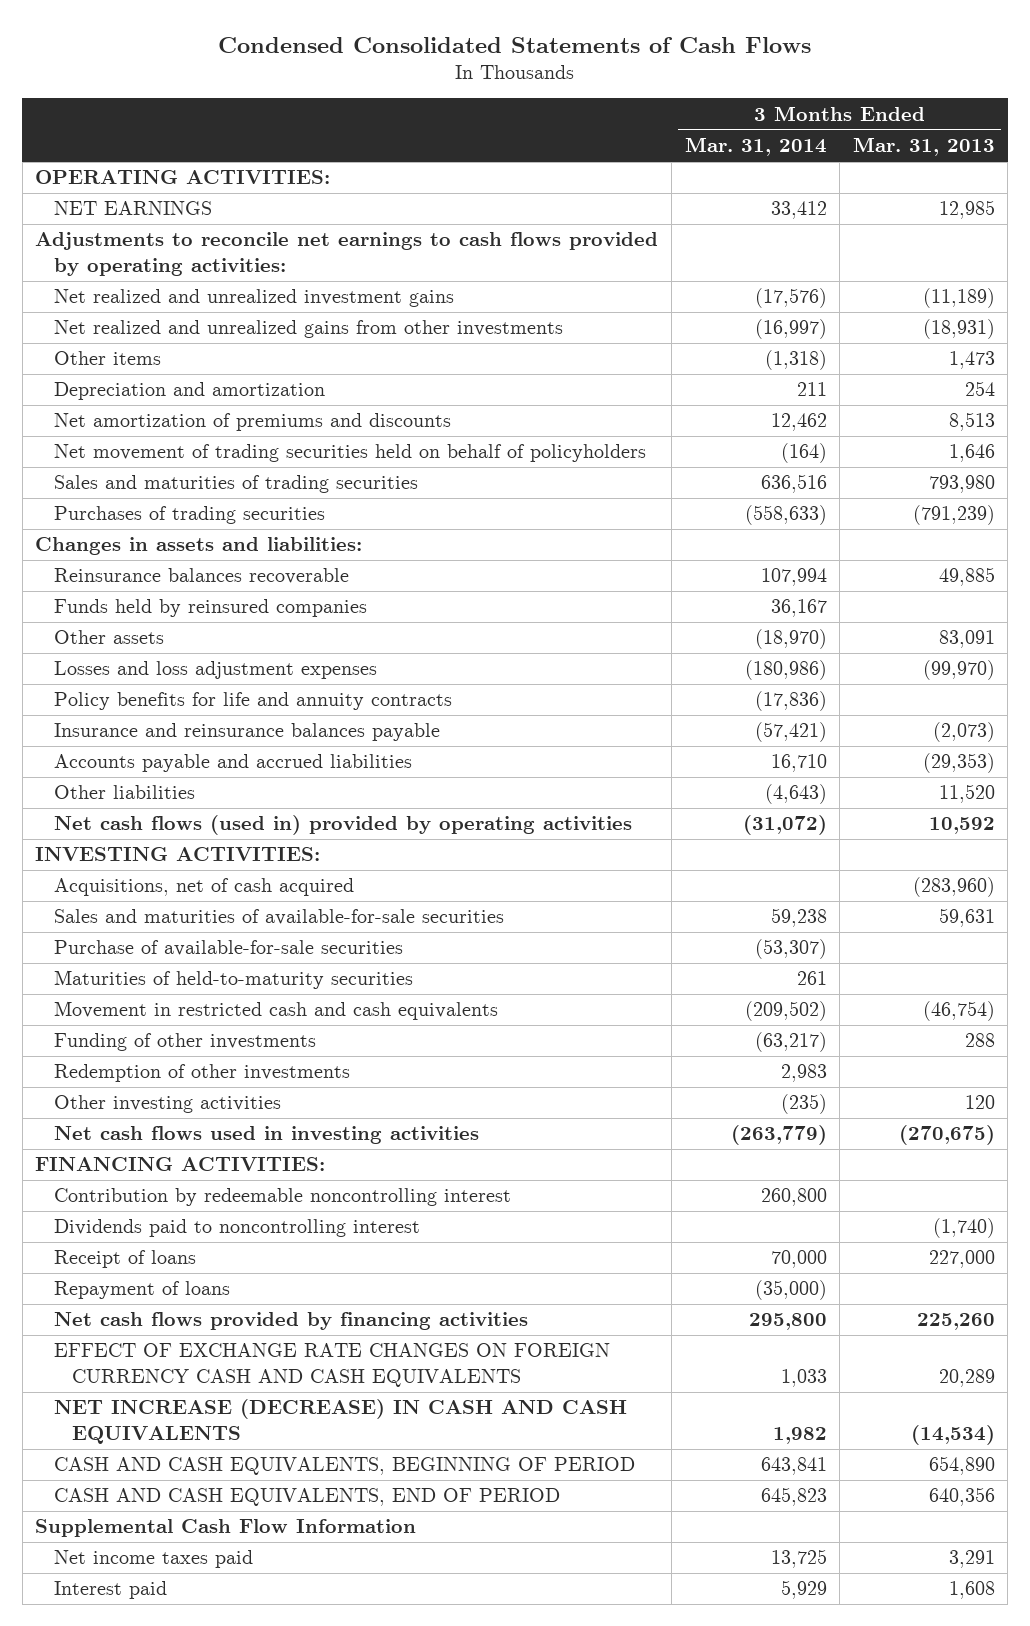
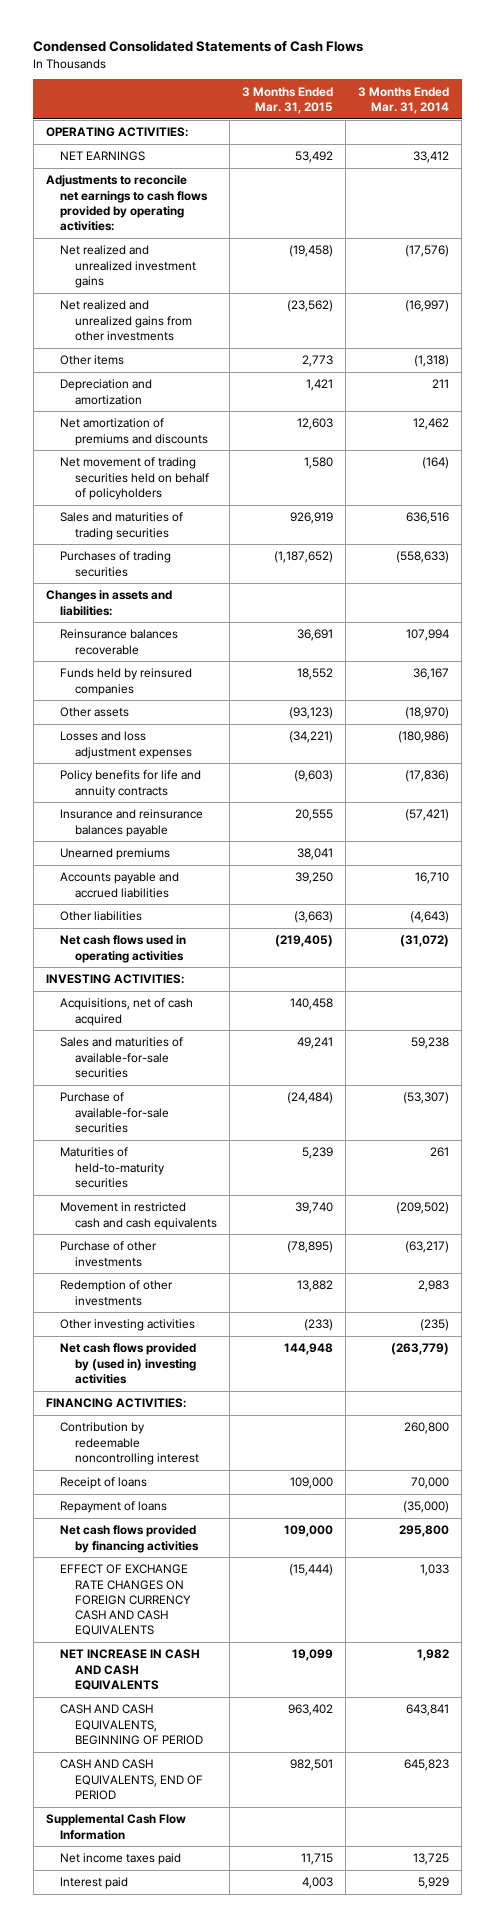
[852,137,995,157] Mar. 31, 2013 -> none
none -> [242,86,334,114] 3 Months Ended Mar. 31, 2015
none -> [60,848,171,861] Unearned premiums
[53,815,632,836] Net cash flows (used in) provided by operating activities -> [60,935,187,963] Net cash flows used in operating activities
[53,1033,316,1052] Funding of other investments -> [60,1241,158,1267] Purchase of other investments
[53,1126,479,1145] Net cash flows used in investing activities -> [60,1343,197,1384] Net cash flows provided by (used in) investing activities
[53,1219,420,1238] Dividends paid to noncontrolling interest -> none
[53,1399,627,1444] NET INCREASE (DECREASE) IN CASH AND CASH EQUIVALENTS -> [60,1649,201,1690] NET INCREASE IN CASH AND CASH EQUIVALENTS

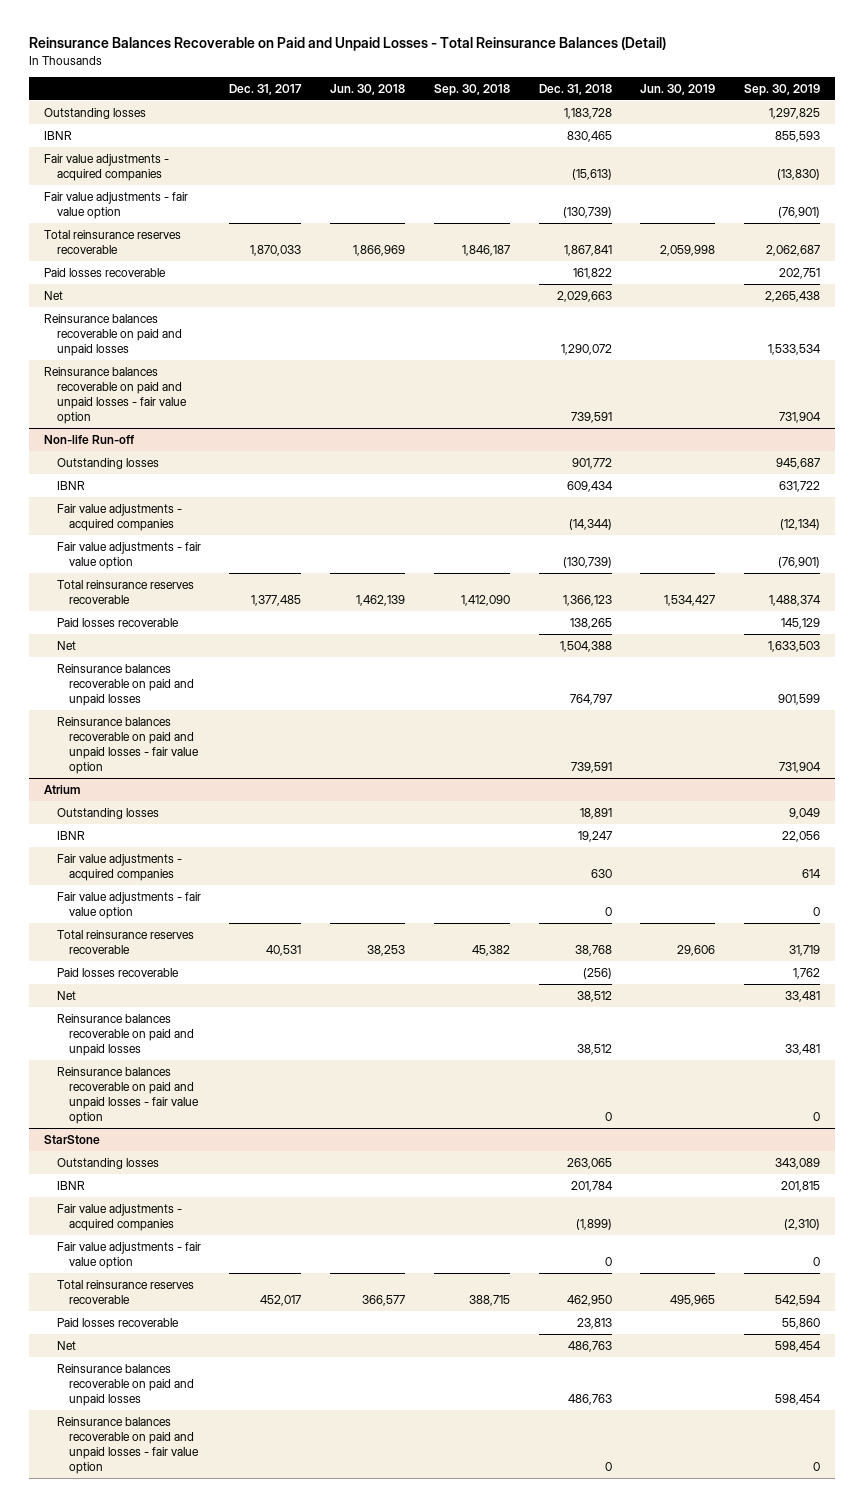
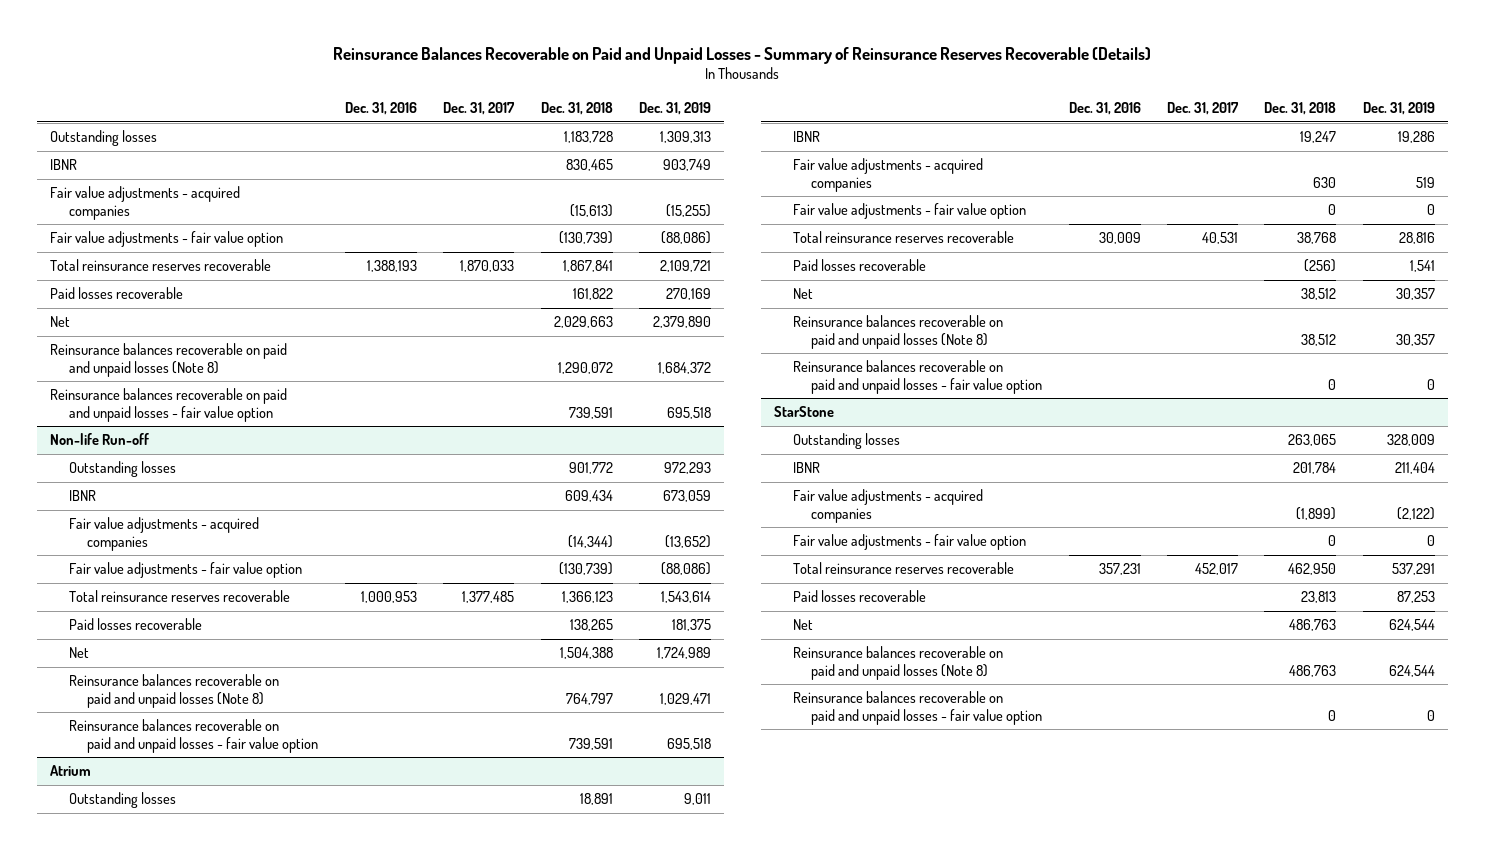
[29,37,667,52] Reinsurance Balances Recoverable on Paid and Unpaid Losses - Total Reinsurance Balances (Detail) -> [333,46,1152,64] Reinsurance Balances Recoverable on Paid and Unpaid Losses - Summary of Reinsurance Reserves Recoverable (Details)
[330,83,406,95] Jun. 30, 2018 -> none
[433,83,510,96] Sep. 30, 2018 -> none
[640,83,716,95] Jun. 30, 2019 -> none
[744,83,821,96] Sep. 30, 2019 -> none
none -> [344,102,417,116] Dec. 31, 2016
none -> [639,102,712,116] Dec. 31, 2019
[43,313,182,356] Reinsurance balances recoverable on paid and unpaid losses -> [50,343,288,377] Reinsurance balances recoverable on paid and unpaid losses (Note 8)
[56,663,195,706] Reinsurance balances recoverable on paid and unpaid losses -> [68,674,279,708] Reinsurance balances recoverable on paid and unpaid losses (Note 8)
[56,1013,195,1056] Reinsurance balances recoverable on paid and unpaid losses -> [792,315,1003,349] Reinsurance balances recoverable on paid and unpaid losses (Note 8)
[56,1363,195,1406] Reinsurance balances recoverable on paid and unpaid losses -> [792,646,1003,680] Reinsurance balances recoverable on paid and unpaid losses (Note 8)

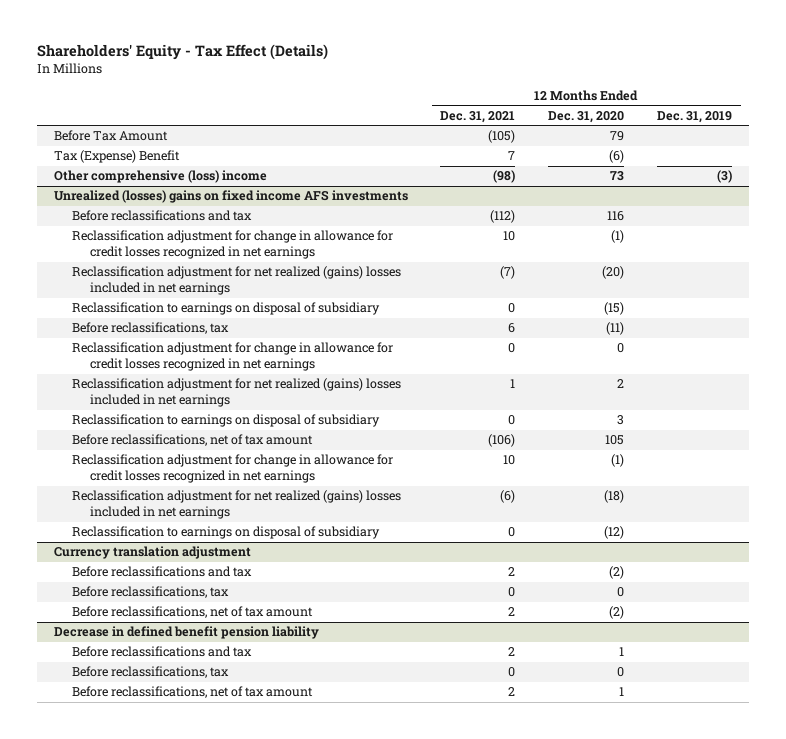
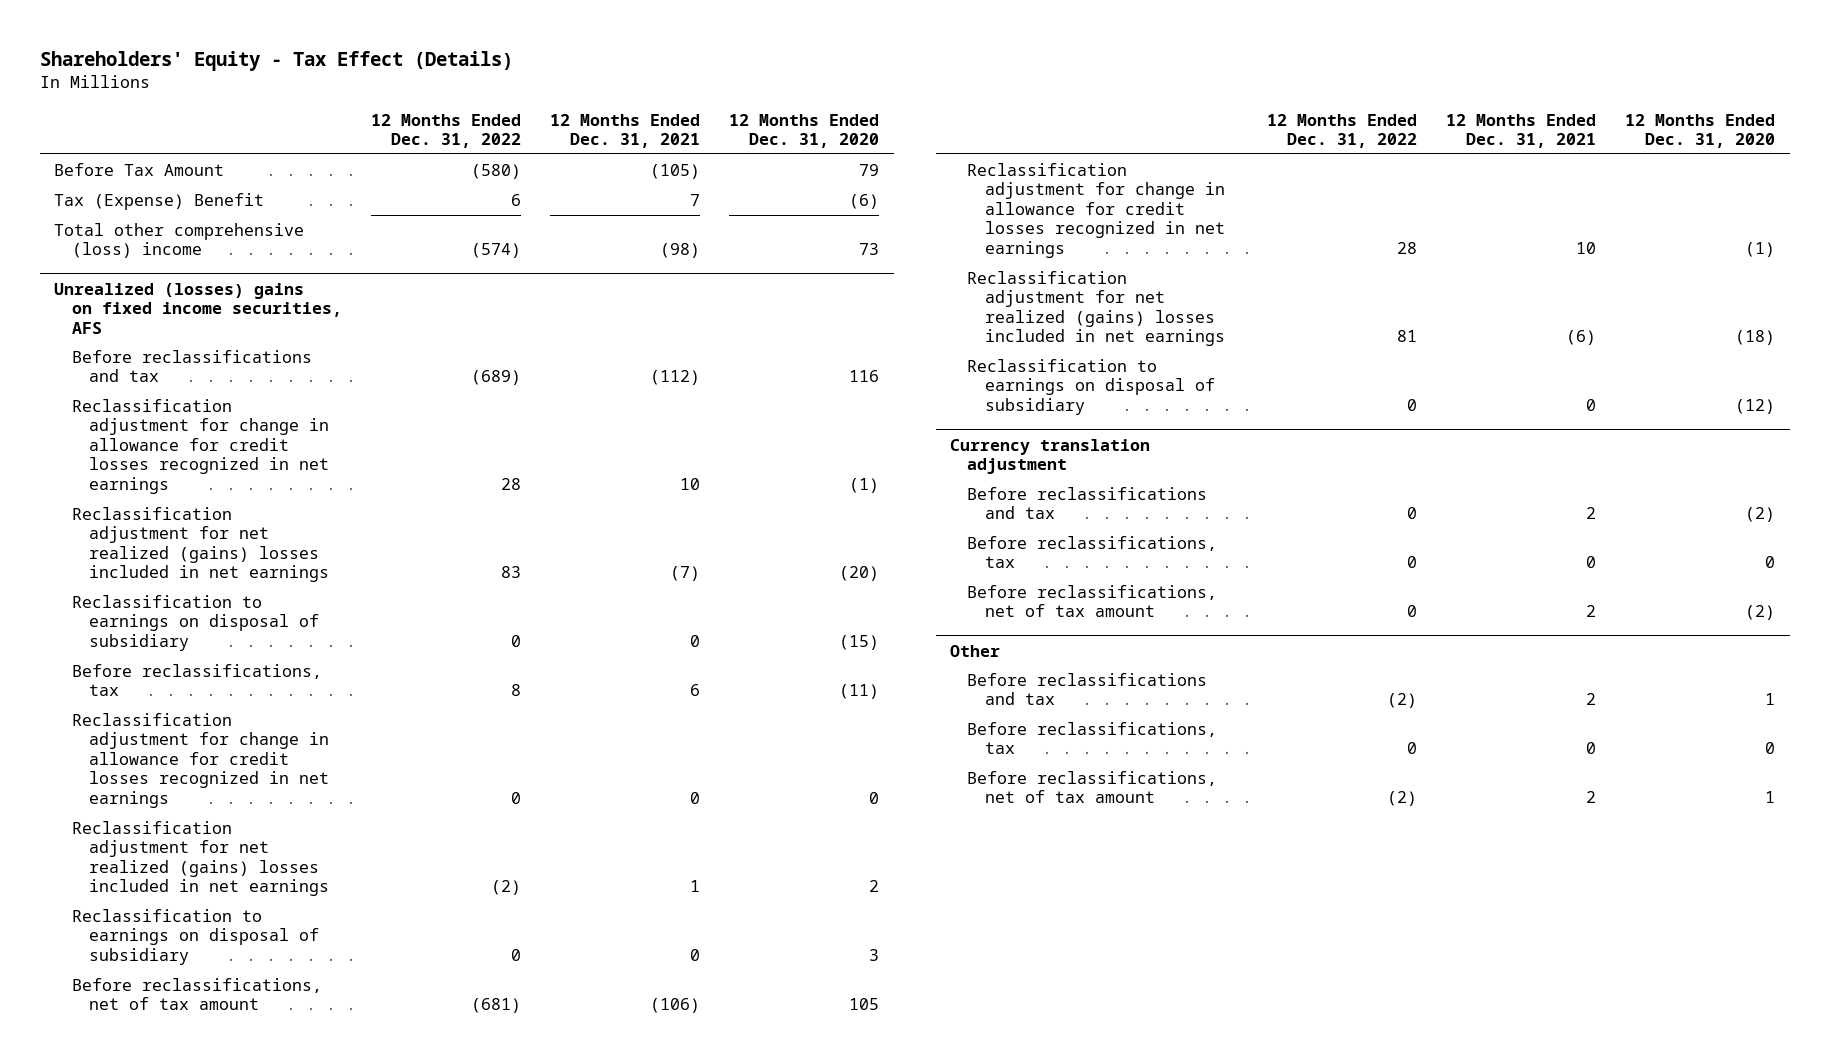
[657,110,733,123] Dec. 31, 2019 -> none
none -> [370,113,521,149] 12 Months Ended Dec. 31, 2022
[53,170,267,184] Other comprehensive (loss) income -> [54,222,305,259] Total other comprehensive (loss) income
[53,190,408,204] Unrealized (losses) gains on fixed income AFS investments -> [54,282,342,334] Unrealized (losses) gains on fixed income securities, AFS
[53,626,319,640] Decrease in defined benefit pension liability -> none
none -> [950,644,1001,657] Other

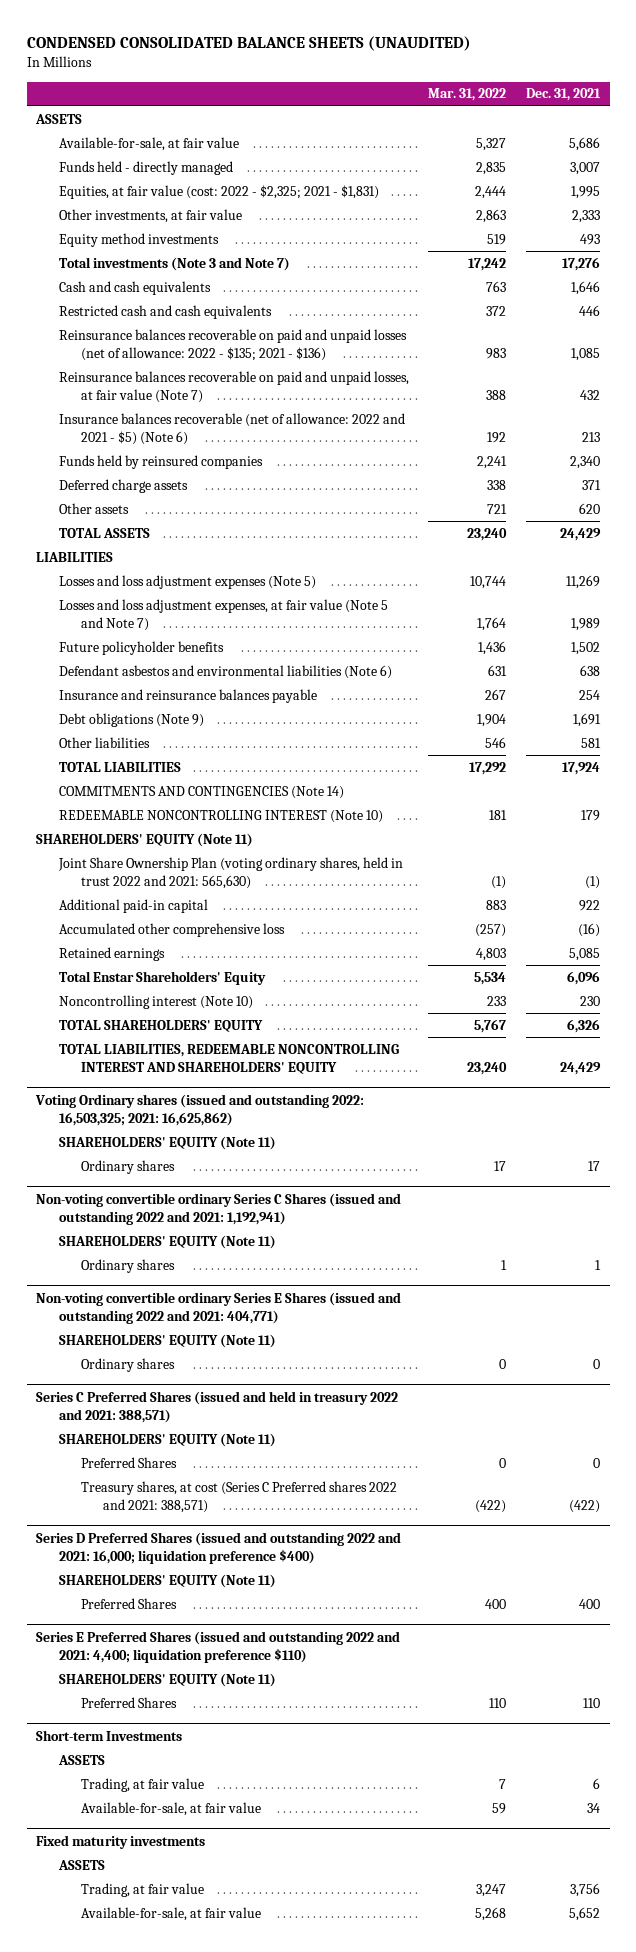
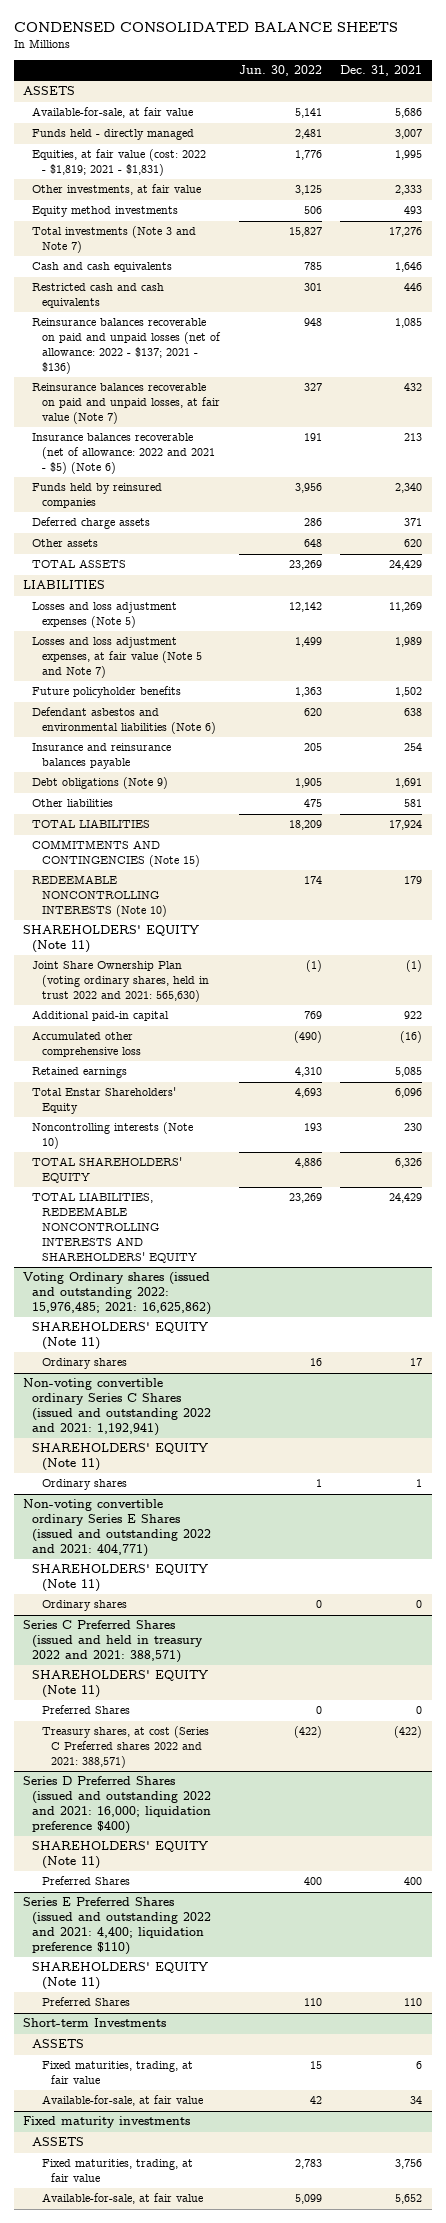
[26,36,471,52] CONDENSED CONSOLIDATED BALANCE SHEETS (UNAUDITED) -> [13,22,398,33] CONDENSED CONSOLIDATED BALANCE SHEETS
[428,88,507,102] Mar. 31, 2022 -> none
none -> [238,65,322,77] Jun. 30, 2022
[58,184,379,199] Equities, at fair value (cost: 2022 - $2,325; 2021 - $1,831) -> [32,149,207,177] Equities, at fair value (cost: 2022 - $1,819; 2021 - $1,831)
[58,328,407,361] Reinsurance balances recoverable on paid and unpaid losses (net of allowance: 2022 - $135; 2021 - $136) -> [32,318,221,374] Reinsurance balances recoverable on paid and unpaid losses (net of allowance: 2022 - $137; 2021 - $136)
[58,785,344,799] COMMITMENTS AND CONTINGENCIES (Note 14) -> [32,840,200,868] COMMITMENTS AND CONTINGENCIES (Note 15)
[58,809,383,823] REDEEMABLE NONCONTROLLING INTEREST (Note 10) -> [32,875,167,918] REDEEMABLE NONCONTROLLING INTERESTS (Note 10)
[58,994,253,1009] Noncontrolling interest (Note 10) -> [32,1122,194,1150] Noncontrolling interests (Note 10)
[58,1043,399,1074] TOTAL LIABILITIES, REDEEMABLE NONCONTROLLING INTEREST AND SHAREHOLDERS' EQUITY -> [32,1192,197,1263] TOTAL LIABILITIES, REDEEMABLE NONCONTROLLING INTERESTS AND SHAREHOLDERS' EQUITY
[35,1093,365,1126] Voting Ordinary shares (issued and outstanding 2022: 16,503,325; 2021: 16,625,862) -> [23,1272,212,1316] Voting Ordinary shares (issued and outstanding 2022: 15,976,485; 2021: 16,625,862)
[80,1777,204,1792] Trading, at fair value -> [41,2061,193,2085] Fixed maturities, trading, at fair value
[80,1882,204,1897] Trading, at fair value -> [41,2159,193,2183] Fixed maturities, trading, at fair value

